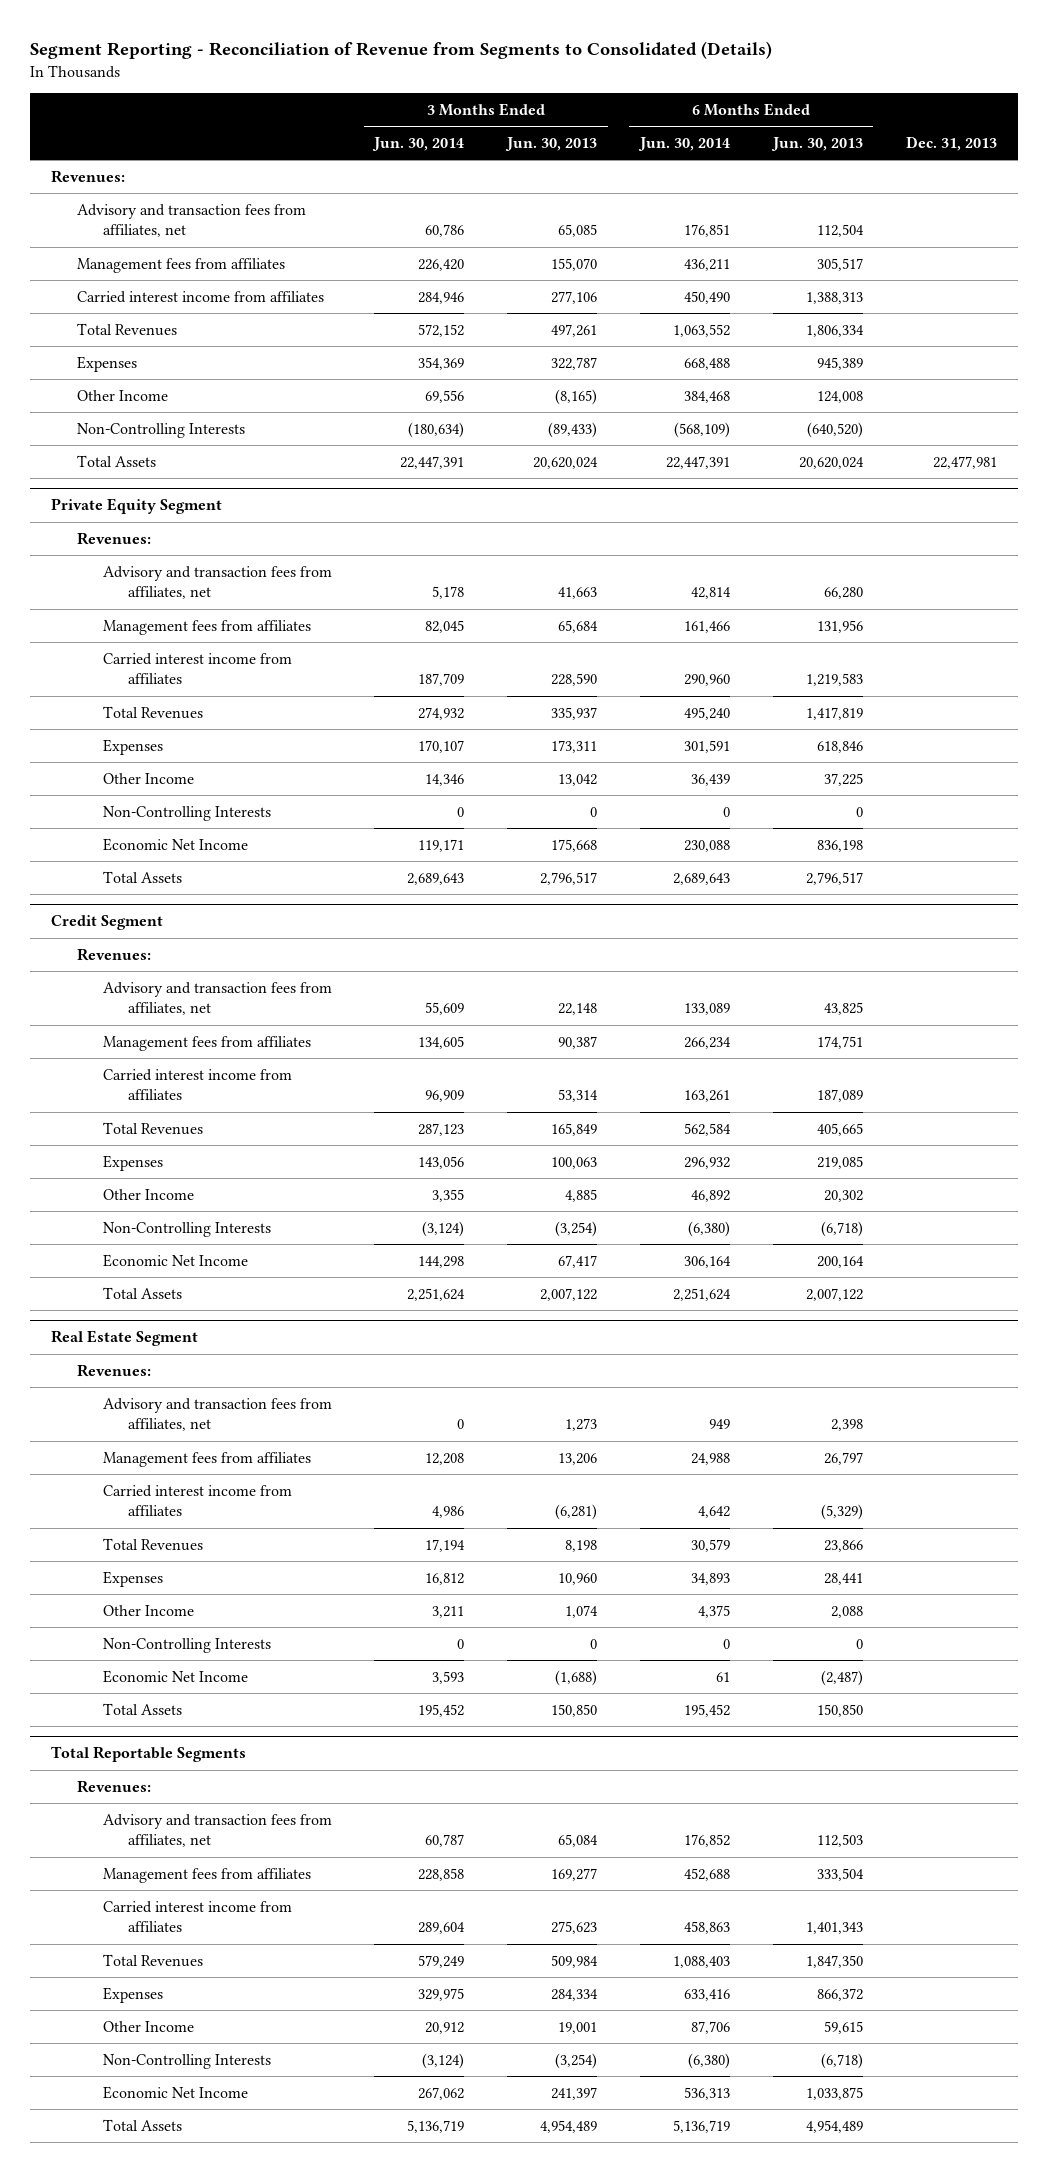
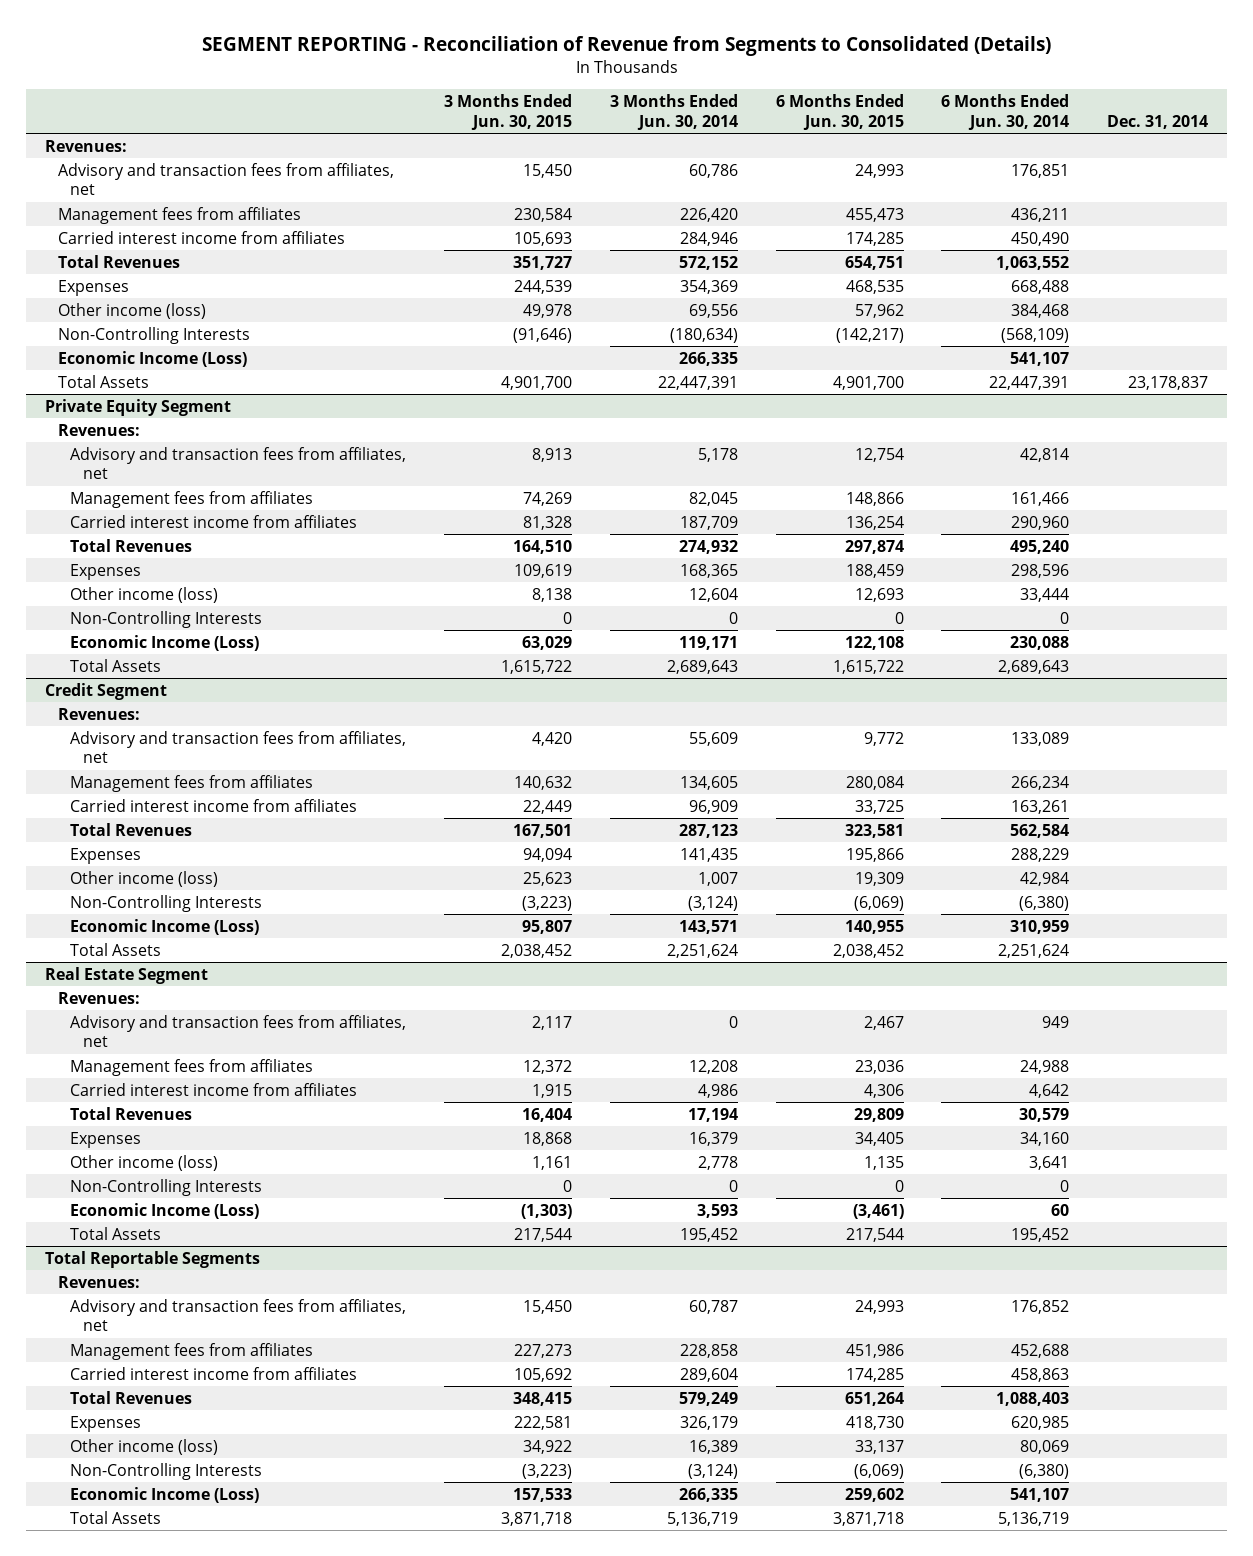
[30,41,773,60] Segment Reporting - Reconciliation of Revenue from Segments to Consolidated (Details) -> [201,36,1051,57] SEGMENT REPORTING - Reconciliation of Revenue from Segments to Consolidated (Details)
[505,137,598,152] Jun. 30, 2013 -> none
[770,137,863,152] Jun. 30, 2013 -> none
[905,136,997,152] Dec. 31, 2013 -> none
none -> [444,94,573,130] 3 Months Ended Jun. 30, 2015
none -> [775,94,904,130] 6 Months Ended Jun. 30, 2015
none -> [1107,114,1209,129] Dec. 31, 2014
[77,389,169,401] Other Income -> [57,302,206,319] Other income (loss)
none -> [57,350,247,367] Economic Income (Loss)
[418,739,465,753] 170,107 -> [679,563,738,578] 168,365
[683,739,730,753] 301,591 -> [1011,563,1070,578] 298,596
[102,772,194,784] Other Income -> [70,586,219,603] Other income (loss)
[425,773,465,786] 14,346 -> [688,587,738,602] 12,604
[690,773,730,786] 36,439 -> [1020,587,1070,602] 33,444
[102,837,248,851] Economic Net Income -> [70,634,260,651] Economic Income (Loss)
[418,1155,465,1169] 143,056 -> [679,847,738,862] 141,435
[683,1156,730,1169] 296,932 -> [1011,847,1070,862] 288,229
[102,1188,194,1200] Other Income -> [70,870,219,887] Other income (loss)
[432,1188,465,1202] 3,355 -> [697,871,738,886] 1,007
[690,1189,730,1202] 46,892 -> [1020,871,1070,886] 42,984
[102,1253,248,1267] Economic Net Income -> [70,918,260,935] Economic Income (Loss)
[418,1255,465,1268] 144,298 -> [678,919,738,934] 143,571
[683,1255,731,1268] 306,164 -> [1010,919,1070,934] 310,959
[425,1572,465,1585] 16,812 -> [688,1131,738,1146] 16,379
[690,1572,730,1585] 34,893 -> [1020,1131,1070,1146] 34,160
[102,1604,194,1616] Other Income -> [70,1154,219,1171] Other income (loss)
[432,1605,465,1618] 3,211 -> [697,1155,738,1170] 2,778
[697,1604,730,1618] 4,375 -> [1029,1155,1070,1170] 3,641
[102,1669,248,1683] Economic Net Income -> [70,1202,260,1219] Economic Income (Loss)
[715,1671,730,1682] 61 -> [1051,1203,1070,1216] 60
[418,1987,465,2001] 329,975 -> [679,1415,738,1430] 326,179
[683,1988,730,2001] 633,416 -> [1011,1415,1070,1430] 620,985
[102,2020,194,2032] Other Income -> [70,1438,219,1455] Other income (loss)
[425,2021,465,2034] 20,912 -> [688,1439,738,1454] 16,389
[690,2020,730,2034] 87,706 -> [1020,1439,1070,1454] 80,069
[102,2085,248,2099] Economic Net Income -> [70,1486,260,1503] Economic Income (Loss)
[418,2086,465,2100] 267,062 -> [678,1487,738,1502] 266,335
[683,2086,730,2100] 536,313 -> [1010,1487,1070,1502] 541,107

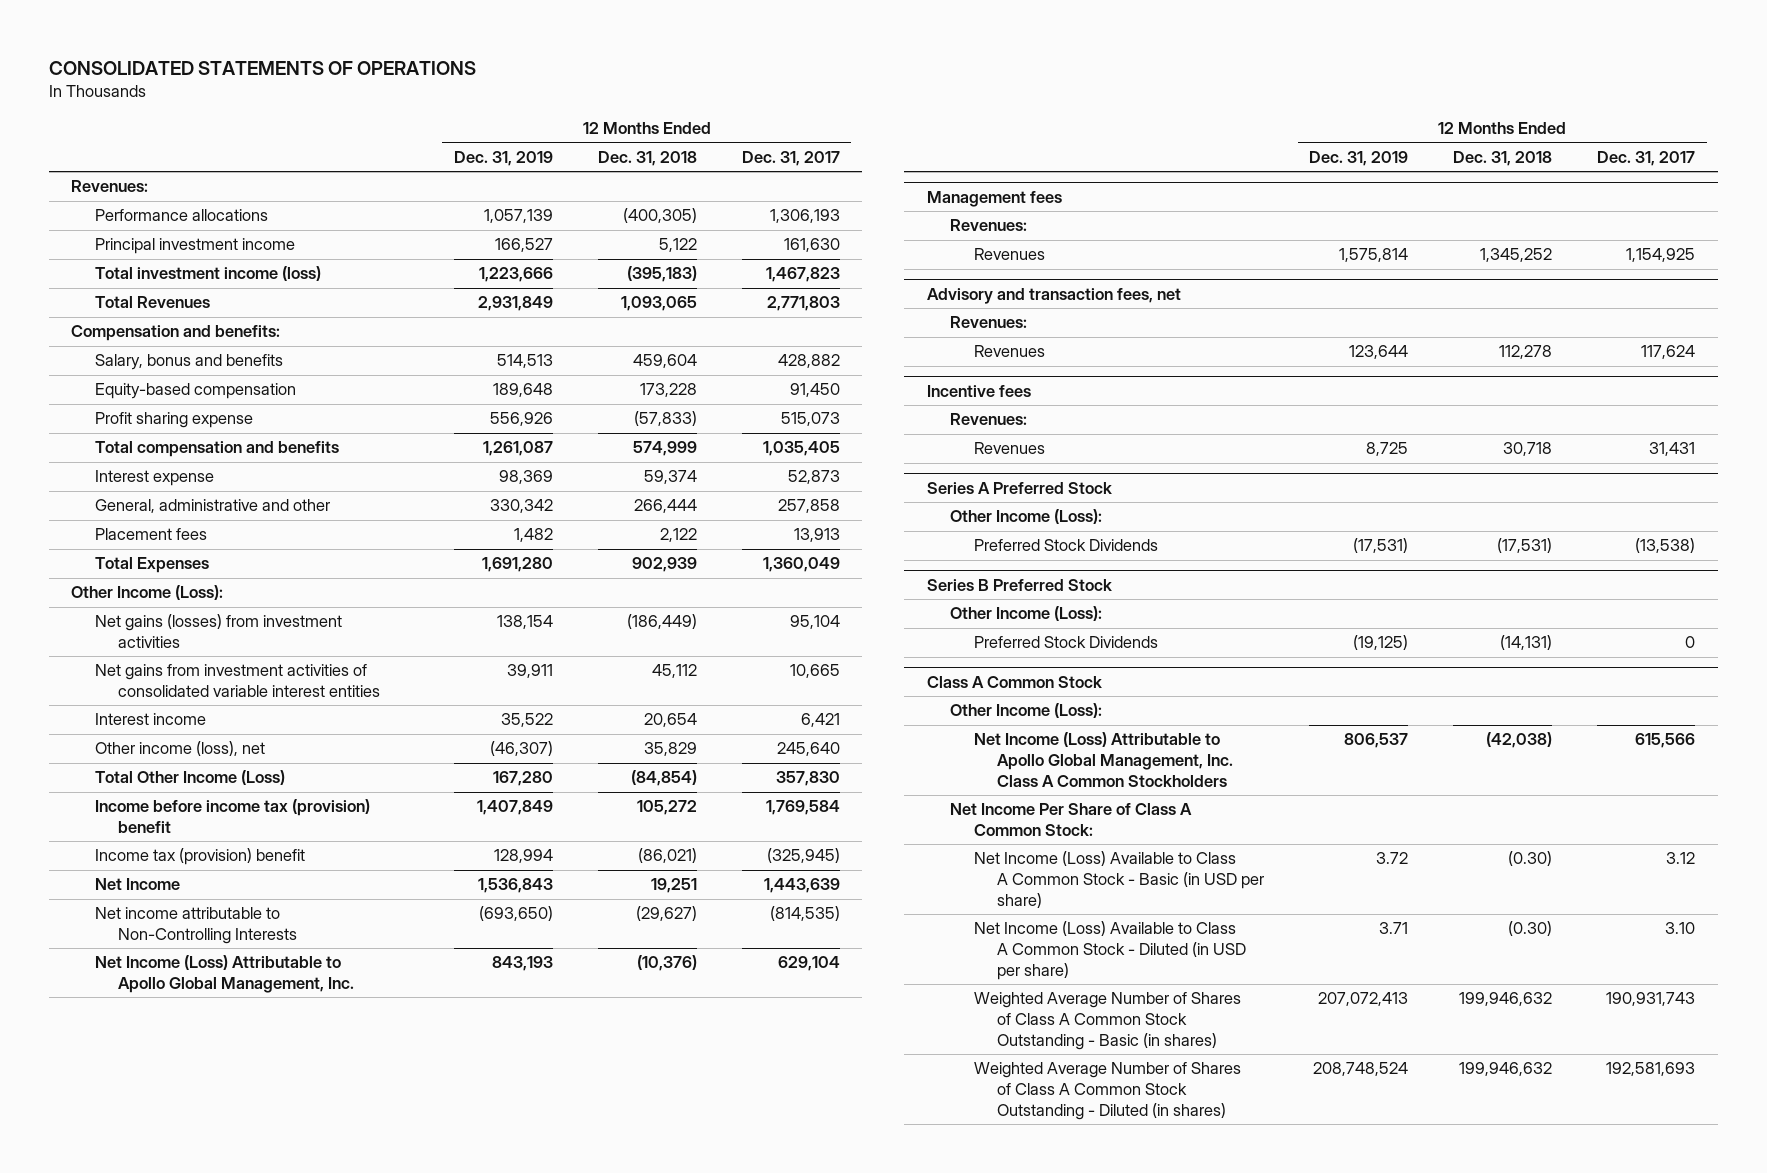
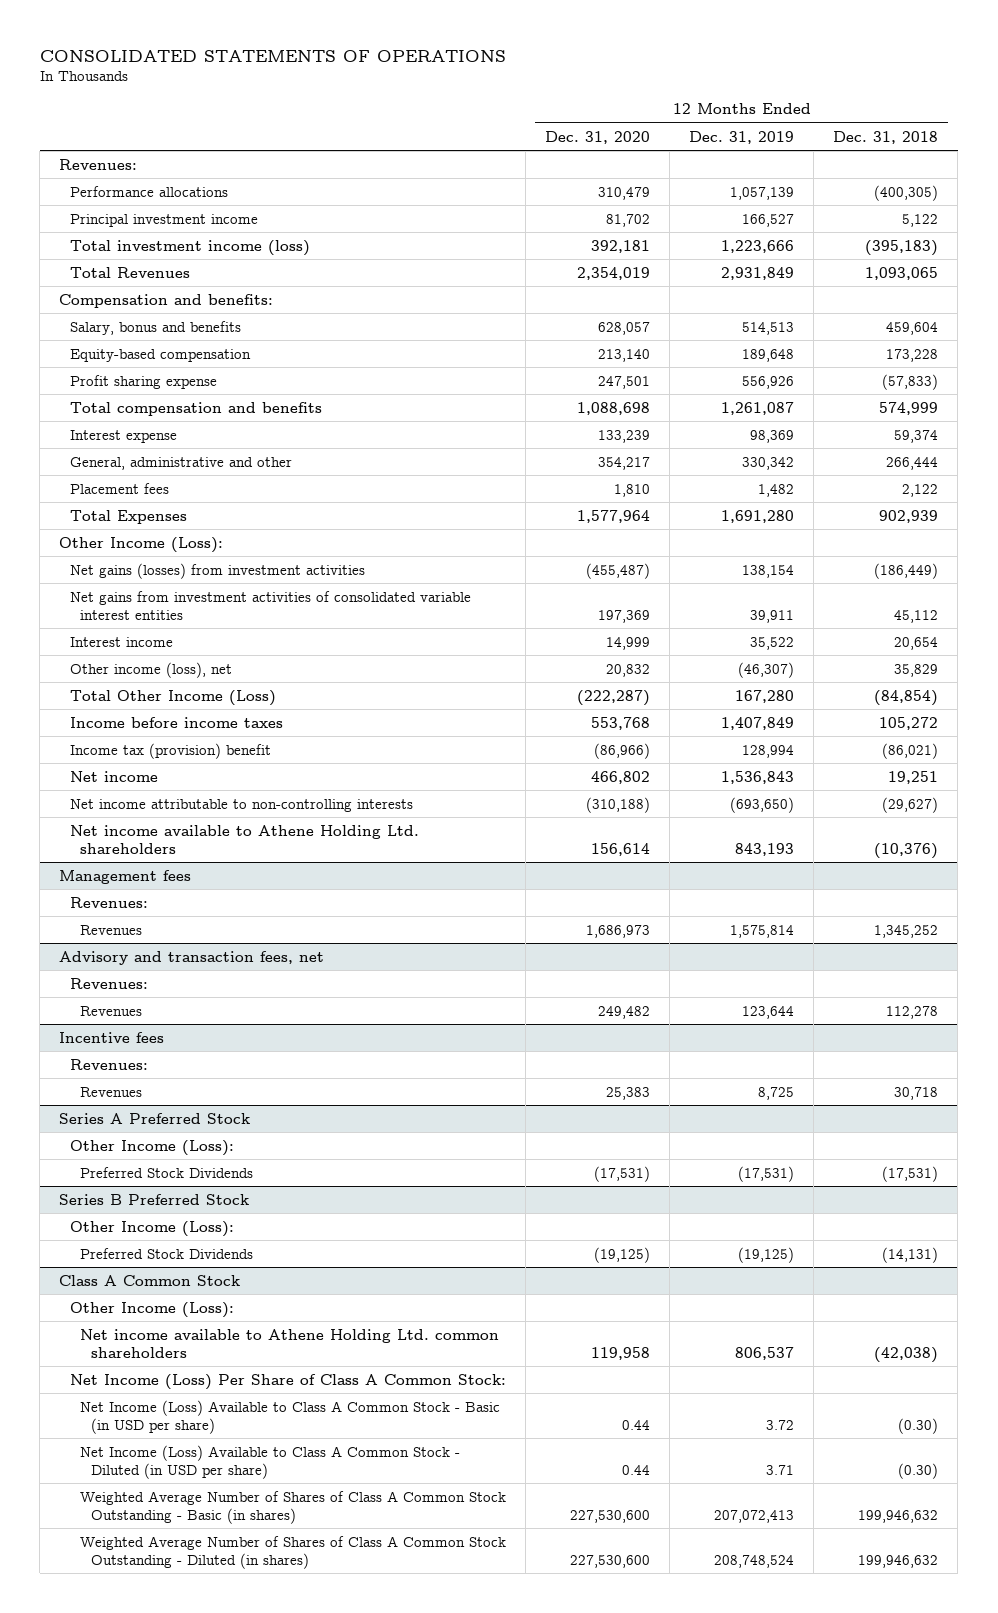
[741,151,840,167] Dec. 31, 2017 -> none
none -> [545,130,651,144] Dec. 31, 2020
[94,799,370,834] Income before income tax (provision) benefit -> [69,716,283,728] Income before income taxes
[94,878,180,891] Net Income -> [69,770,158,782] Net income
[94,907,298,945] Net income attributable to Non-Controlling Interests -> [69,798,413,812] Net income attributable to non-controlling interests
[94,955,355,994] Net Income (Loss) Attributable to Apollo Global Management, Inc. -> [69,824,419,854] Net income available to Athene Holding Ltd. shareholders
[973,732,1233,788] Net Income (Loss) Attributable to Apollo Global Management, Inc. Class A Common Stockholders -> [80,1328,500,1358] Net income available to Athene Holding Ltd. common shareholders
[950,803,1193,837] Net Income Per Share of Class A Common Stock: -> [69,1373,506,1390] Net Income (Loss) Per Share of Class A Common Stock:

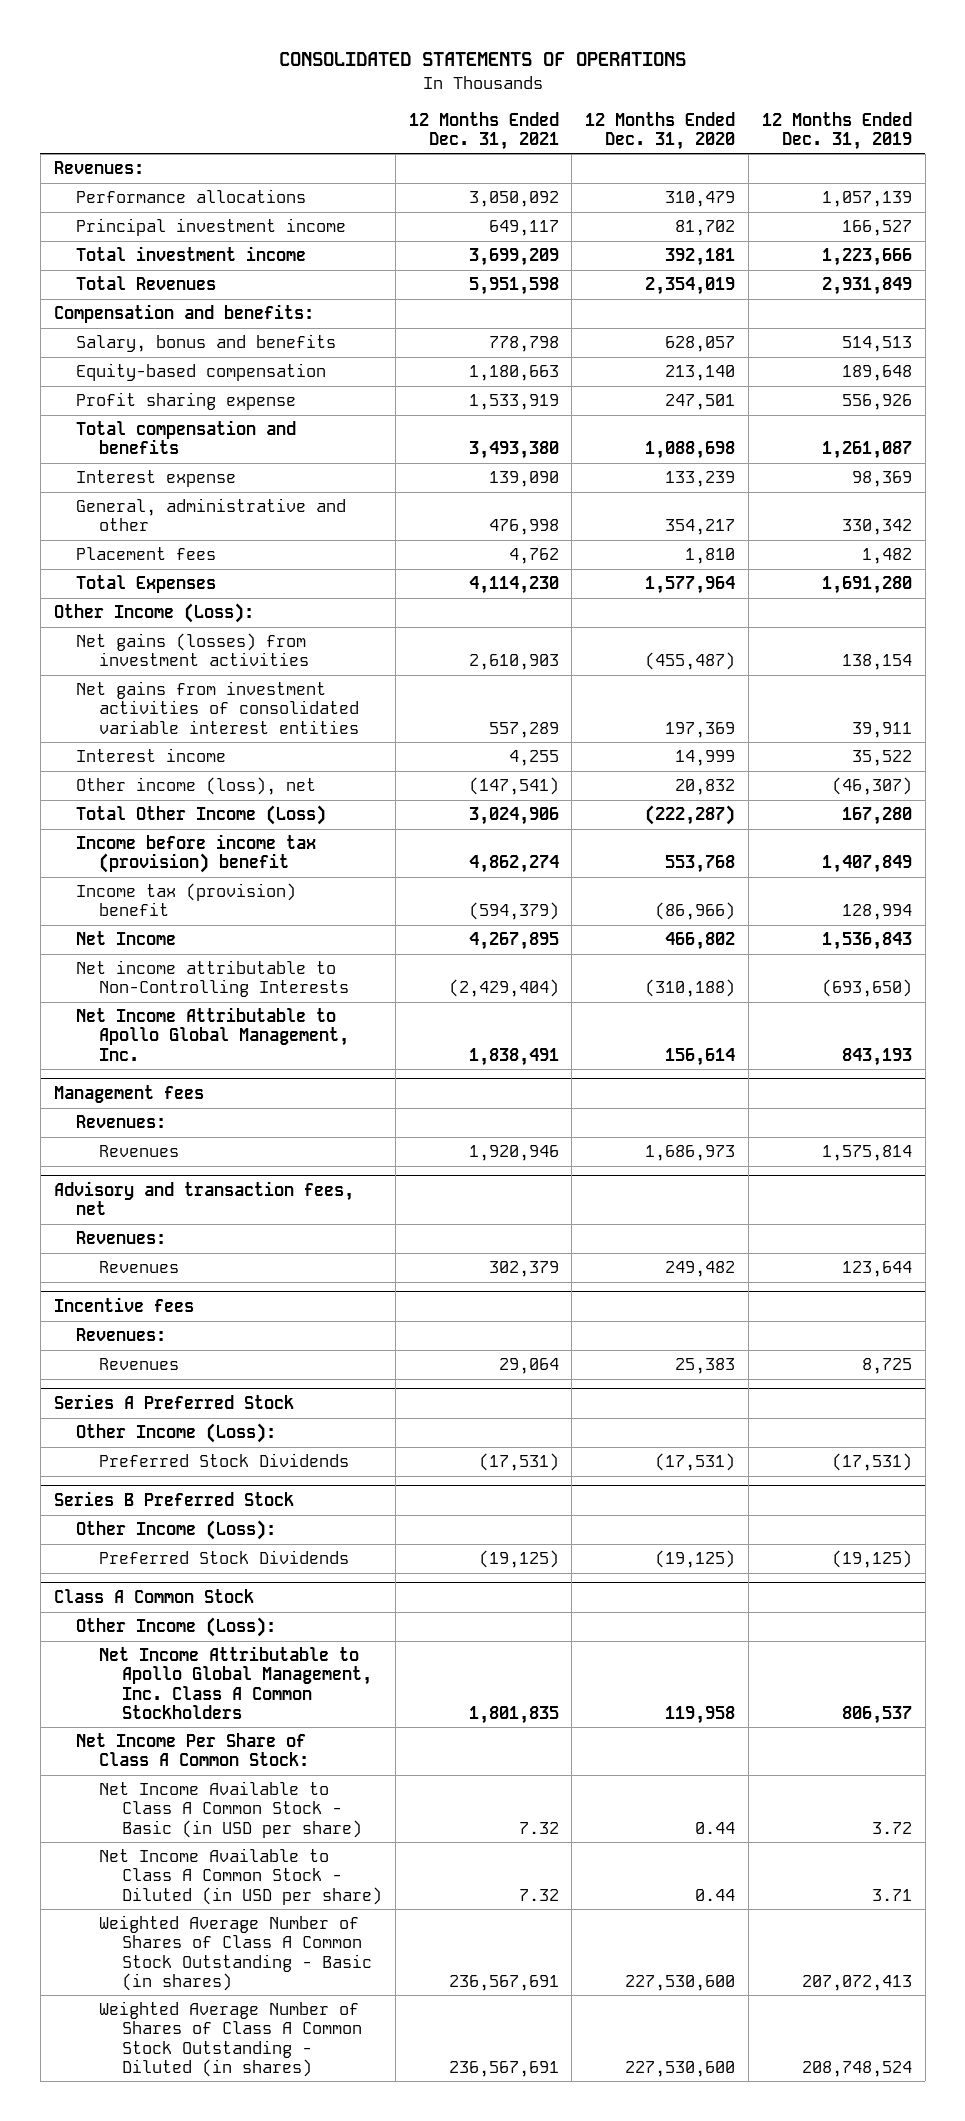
[833,130,939,144] Dec. 31, 2018 -> none
none -> [408,111,559,150] 12 Months Ended Dec. 31, 2021
[69,239,310,256] Total investment income (loss) -> [76,246,307,262] Total investment income
[69,716,283,728] Income before income taxes -> [76,834,317,874] Income before income tax (provision) benefit
[69,770,158,782] Net income -> [76,931,177,946] Net Income
[69,798,413,812] Net income attributable to non-controlling interests -> [76,960,350,998] Net income attributable to Non-Controlling Interests
[69,824,419,854] Net income available to Athene Holding Ltd. shareholders -> [76,1007,350,1061] Net Income Attributable to Apollo Global Management, Inc.
[80,1328,500,1358] Net income available to Athene Holding Ltd. common shareholders -> [99,1646,373,1719] Net Income Attributable to Apollo Global Management, Inc. Class A Common Stockholders
[69,1373,506,1390] Net Income (Loss) Per Share of Class A Common Stock: -> [76,1733,310,1767] Net Income Per Share of Class A Common Stock:
[80,1399,501,1434] Net Income (Loss) Available to Class A Common Stock - Basic (in USD per share) -> [99,1781,363,1838] Net Income Available to Class A Common Stock - Basic (in USD per share)
[80,1444,461,1479] Net Income (Loss) Available to Class A Common Stock - Diluted (in USD per share) -> [99,1848,383,1905] Net Income Available to Class A Common Stock - Diluted (in USD per share)

